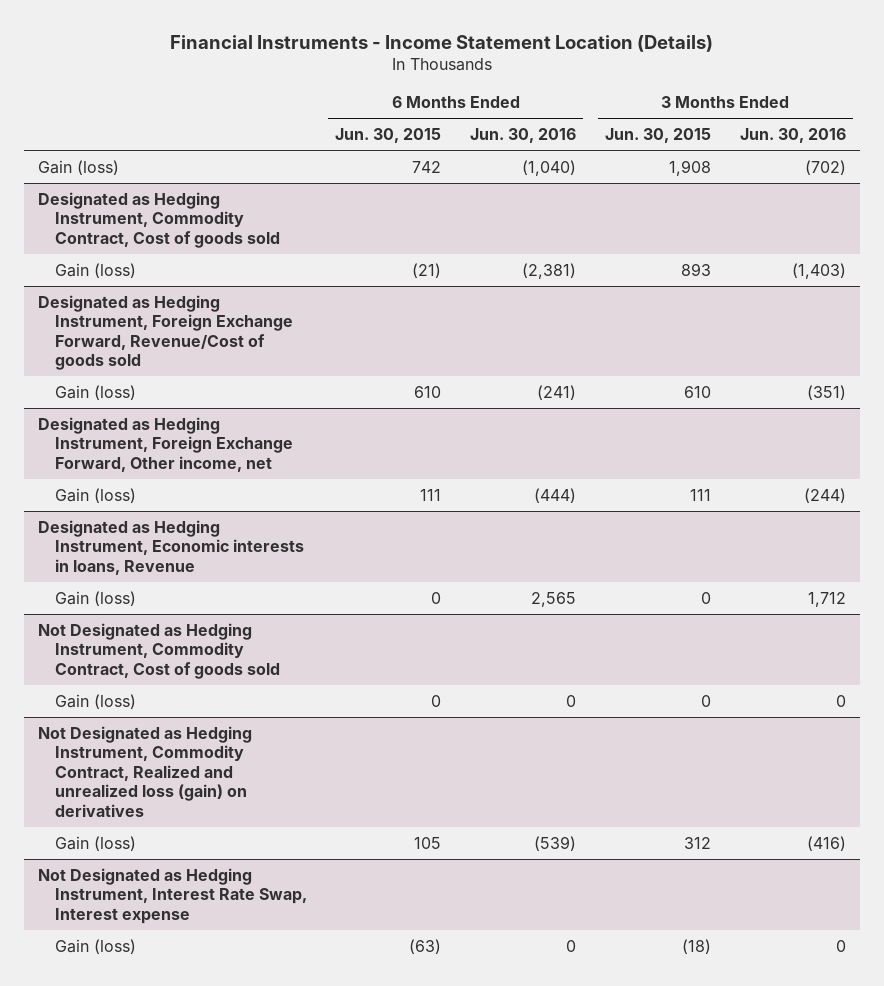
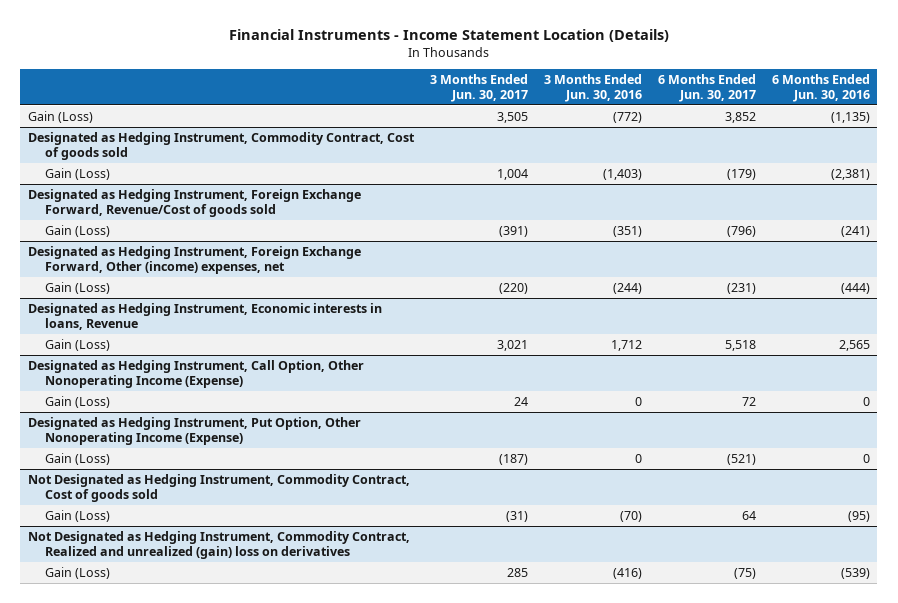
[335,128,442,144] Jun. 30, 2015 -> none
[605,128,712,144] Jun. 30, 2015 -> none
none -> [430,73,529,102] 3 Months Ended Jun. 30, 2017
none -> [657,73,756,102] 6 Months Ended Jun. 30, 2017
[38,159,120,175] Gain (loss) -> [28,110,94,123] Gain (Loss)
[522,159,577,176] (1,040) -> [830,111,870,123] (1,135)
[804,159,846,175] (702) -> [612,111,642,123] (772)
[54,262,136,278] Gain (loss) -> [44,167,110,180] Gain (Loss)
[54,384,136,400] Gain (loss) -> [44,224,110,237] Gain (Loss)
[38,416,293,472] Designated as Hedging Instrument, Foreign Exchange Forward, Other income, net -> [28,245,362,274] Designated as Hedging Instrument, Foreign Exchange Forward, Other (income) expenses, net
[54,487,136,503] Gain (loss) -> [44,281,110,294] Gain (Loss)
[54,590,136,606] Gain (loss) -> [44,338,110,351] Gain (Loss)
none -> [28,359,365,388] Designated as Hedging Instrument, Call Option, Other Nonoperating Income (Expense)
none -> [44,395,110,408] Gain (Loss)
none -> [28,416,362,445] Designated as Hedging Instrument, Put Option, Other Nonoperating Income (Expense)
none -> [44,452,110,465] Gain (Loss)
[38,867,307,924] Not Designated as Hedging Instrument, Interest Rate Swap, Interest expense -> none
[54,938,136,954] Gain (loss) -> none
[54,693,136,709] Gain (loss) -> [44,509,110,522] Gain (Loss)
[566,694,577,707] 0 -> [847,510,870,522] (95)
[835,694,846,707] 0 -> [619,510,642,522] (70)
[38,725,253,817] Not Designated as Hedging Instrument, Commodity Contract, Realized and unrealized loss (gain) on derivatives -> [28,530,411,559] Not Designated as Hedging Instrument, Commodity Contract, Realized and unrealized (gain) loss on derivatives
[54,835,136,851] Gain (loss) -> [44,566,110,579] Gain (Loss)

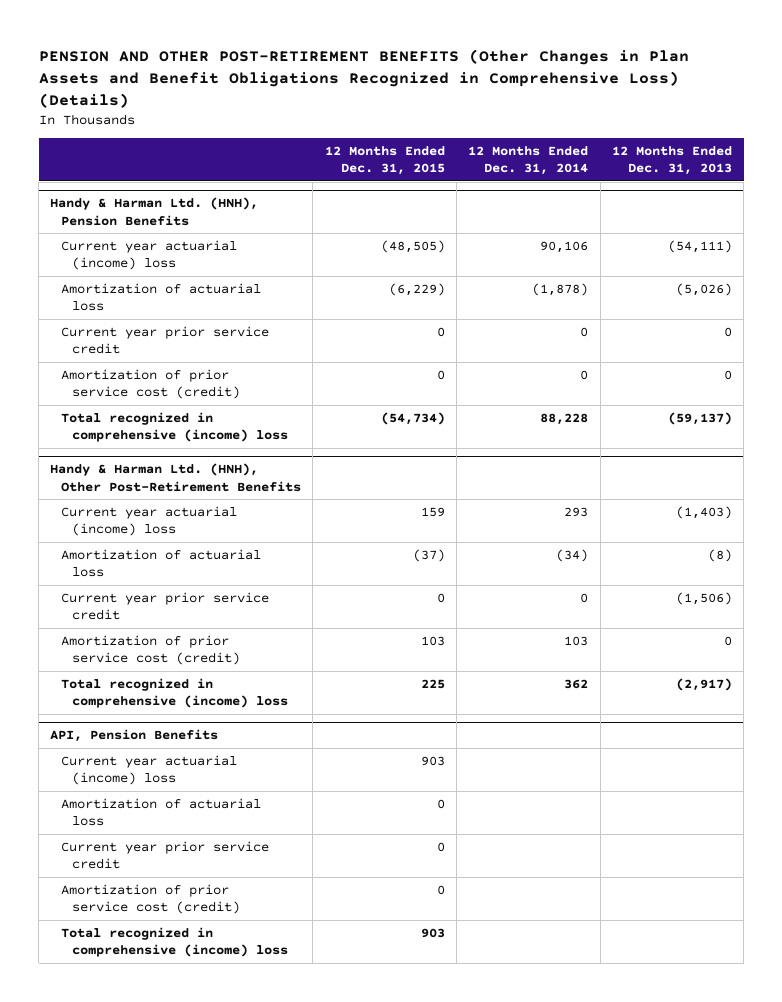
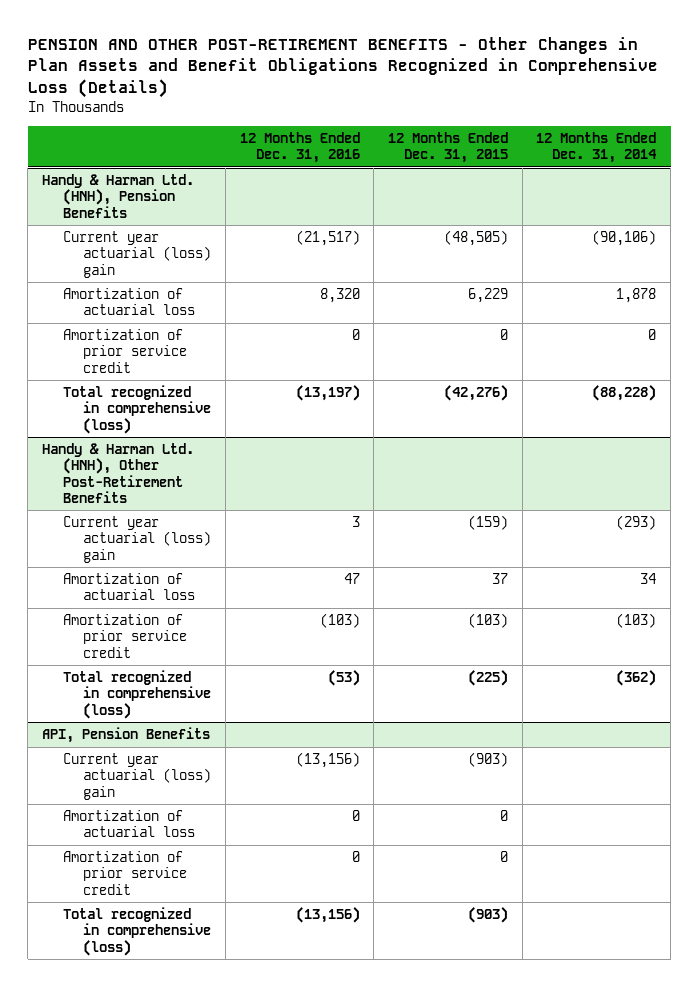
[38,48,689,108] PENSION AND OTHER POST-RETIREMENT BENEFITS (Other Changes in Plan Assets and Benefit Obligations Recognized in Comprehensive Loss) (Details) -> [27,36,658,98] PENSION AND OTHER POST-RETIREMENT BENEFITS - Other Changes in Plan Assets and Benefit Obligations Recognized in Comprehensive Loss (Details)
[611,146,732,176] 12 Months Ended Dec. 31, 2013 -> none
none -> [239,132,360,164] 12 Months Ended Dec. 31, 2016
[61,325,270,355] Current year prior service credit -> none
[61,239,238,271] Current year actuarial (income) loss -> [62,231,212,278] Current year actuarial (loss) gain
[540,240,589,253] 90,106 -> [592,230,657,247] (90,106)
[388,282,445,296] (6,229) -> [468,288,509,304] 6,229
[532,282,589,296] (1,878) -> [616,288,657,304] 1,878
[61,368,241,400] Amortization of prior service cost (credit) -> [62,329,188,373] Amortization of prior service credit
[61,411,289,443] Total recognized in comprehensive (income) loss -> [62,385,212,434] Total recognized in comprehensive (loss)
[380,411,445,425] (54,734) -> [444,385,509,402] (42,276)
[540,412,589,425] 88,228 -> [592,385,657,402] (88,228)
[61,591,270,621] Current year prior service credit -> none
[61,505,238,537] Current year actuarial (income) loss -> [62,516,212,563] Current year actuarial (loss) gain
[420,506,445,517] 159 -> [468,515,509,531] (159)
[564,506,589,517] 293 -> [616,515,657,531] (293)
[412,548,445,562] (37) -> [492,573,509,585] 37
[556,548,589,562] (34) -> [640,573,657,585] 34
[61,634,241,666] Amortization of prior service cost (credit) -> [62,614,188,658] Amortization of prior service credit
[420,635,445,646] 103 -> [468,613,509,629] (103)
[564,635,589,646] 103 -> [616,613,657,629] (103)
[61,677,289,709] Total recognized in comprehensive (income) loss -> [62,670,212,719] Total recognized in comprehensive (loss)
[420,678,445,689] 225 -> [468,670,509,687] (225)
[564,678,589,689] 362 -> [616,670,657,687] (362)
[61,754,238,786] Current year actuarial (income) loss -> [62,753,212,800] Current year actuarial (loss) gain
[420,755,445,766] 903 -> [468,752,509,768] (903)
[61,840,270,870] Current year prior service credit -> none
[61,883,241,915] Amortization of prior service cost (credit) -> [62,851,188,895] Amortization of prior service credit
[61,926,289,958] Total recognized in comprehensive (income) loss -> [62,907,212,956] Total recognized in comprehensive (loss)
[420,927,445,938] 903 -> [468,907,509,924] (903)

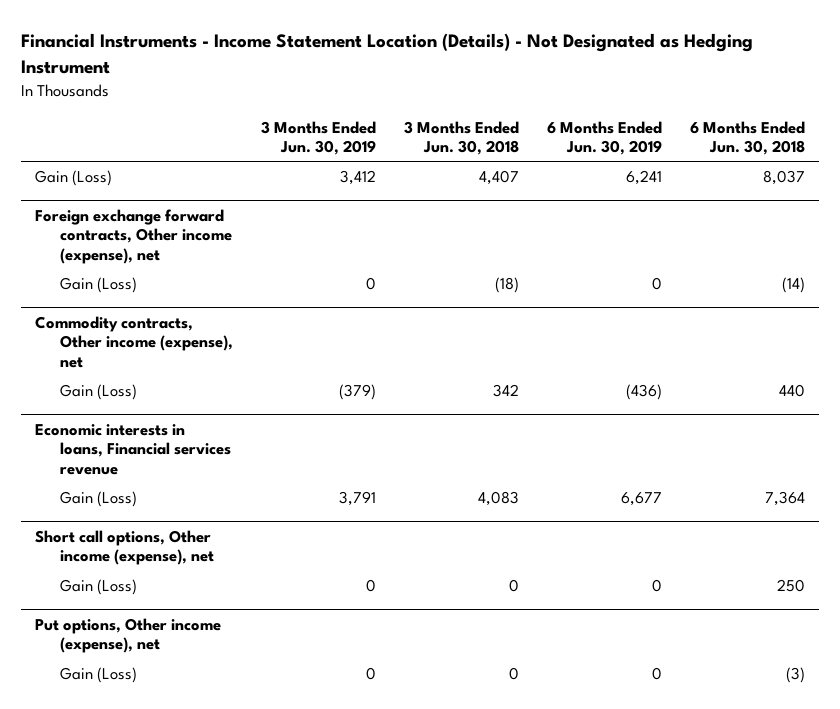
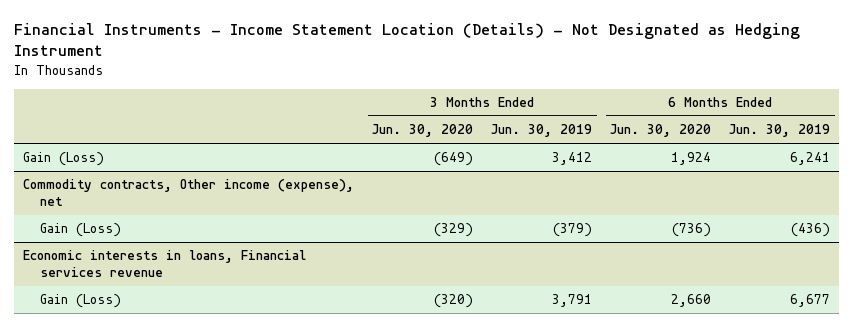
[404,120,520,156] 3 Months Ended Jun. 30, 2018 -> none
[690,120,806,156] 6 Months Ended Jun. 30, 2018 -> none
none -> [372,124,474,138] Jun. 30, 2020
none -> [610,124,712,138] Jun. 30, 2020
[35,208,233,264] Foreign exchange forward contracts, Other income (expense), net -> none
[60,277,138,294] Gain (Loss) -> none
[35,529,215,566] Short call options, Other income (expense), net -> none
[60,579,138,596] Gain (Loss) -> none
[35,617,222,654] Put options, Other income (expense), net -> none
[60,667,138,684] Gain (Loss) -> none

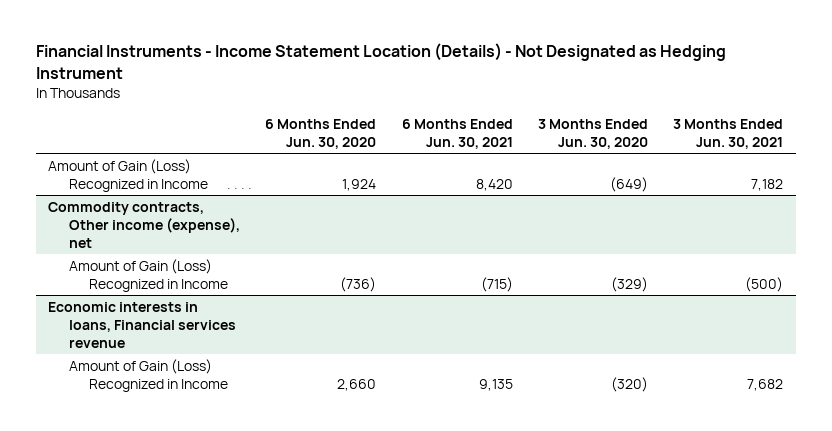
[491,124,593,138] Jun. 30, 2019 -> none
[729,124,831,138] Jun. 30, 2019 -> none
none -> [401,118,513,149] 6 Months Ended Jun. 30, 2021
none -> [673,118,784,149] 3 Months Ended Jun. 30, 2021
[22,152,104,167] Gain (Loss) -> [48,158,208,192] Amount of Gain (Loss) Recognized in Income
[39,223,121,238] Gain (Loss) -> [68,258,229,292] Amount of Gain (Loss) Recognized in Income
[39,294,121,309] Gain (Loss) -> [68,358,229,392] Amount of Gain (Loss) Recognized in Income

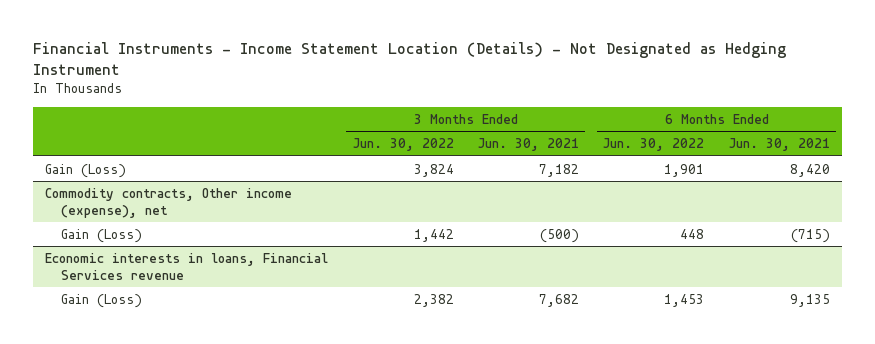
[265,118,377,149] 6 Months Ended Jun. 30, 2020 -> none
[537,118,648,149] 3 Months Ended Jun. 30, 2020 -> none
none -> [352,138,454,152] Jun. 30, 2022
none -> [603,138,705,152] Jun. 30, 2022
[48,158,208,192] Amount of Gain (Loss) Recognized in Income -> [45,163,127,178] Gain (Loss)
[68,258,229,292] Amount of Gain (Loss) Recognized in Income -> [60,228,142,243] Gain (Loss)
[48,301,236,348] Economic interests in loans, Financial services revenue -> [45,252,329,280] Economic interests in loans, Financial Services revenue
[68,358,229,392] Amount of Gain (Loss) Recognized in Income -> [60,293,142,308] Gain (Loss)

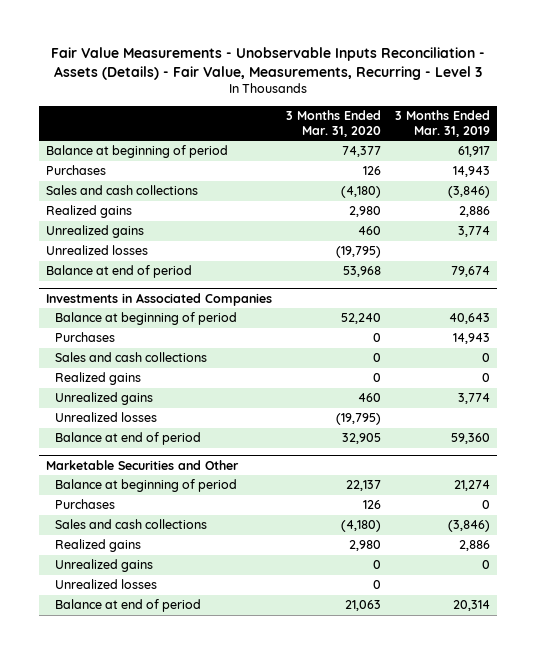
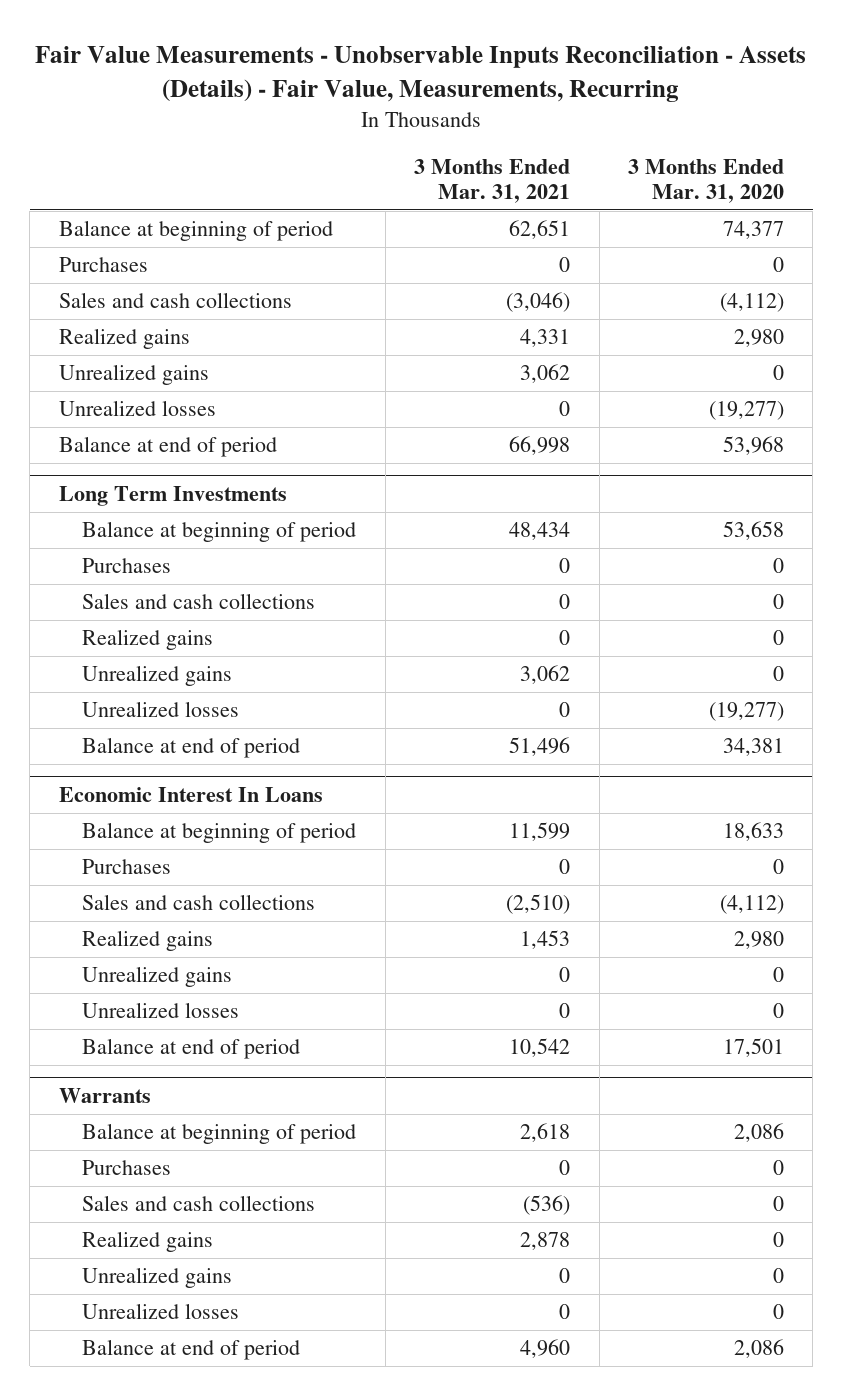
[50,46,485,80] Fair Value Measurements - Unobservable Inputs Reconciliation - Assets (Details) - Fair Value, Measurements, Recurring - Level 3 -> [35,46,807,103] Fair Value Measurements - Unobservable Inputs Reconciliation - Assets (Details) - Fair Value, Measurements, Recurring
[394,109,490,137] 3 Months Ended Mar. 31, 2019 -> none
none -> [414,158,571,204] 3 Months Ended Mar. 31, 2021
[362,166,381,176] 126 -> [773,257,785,273] 0
[340,186,381,199] (4,180) -> [720,293,785,313] (4,112)
[357,226,381,236] 460 -> [773,365,785,381] 0
[335,246,381,259] (19,795) -> [709,401,785,421] (19,277)
[45,292,272,306] Investments in Associated Companies -> [58,485,287,506] Long Term Investments
[340,313,381,325] 52,240 -> [723,521,785,541] 53,658
[357,393,381,403] 460 -> [773,666,785,682] 0
[335,413,381,426] (19,795) -> [709,702,785,722] (19,277)
[341,433,381,445] 32,905 -> [723,738,785,757] 34,381
[45,459,239,470] Marketable Securities and Other -> [58,786,323,802] Economic Interest In Loans
[345,480,381,492] 22,137 -> [723,822,785,842] 18,633
[362,500,381,510] 126 -> [773,859,785,875] 0
[340,520,381,533] (4,180) -> [720,895,785,915] (4,112)
[344,600,381,612] 21,063 -> [723,1038,785,1058] 17,501
none -> [58,1087,151,1103] Warrants
none -> [82,1123,357,1145] Balance at beginning of period
none -> [82,1160,172,1176] Purchases
none -> [82,1195,316,1212] Sales and cash collections
none -> [82,1231,214,1253] Realized gains
none -> [82,1267,233,1289] Unrealized gains
none -> [82,1303,240,1320] Unrealized losses
none -> [82,1339,301,1361] Balance at end of period

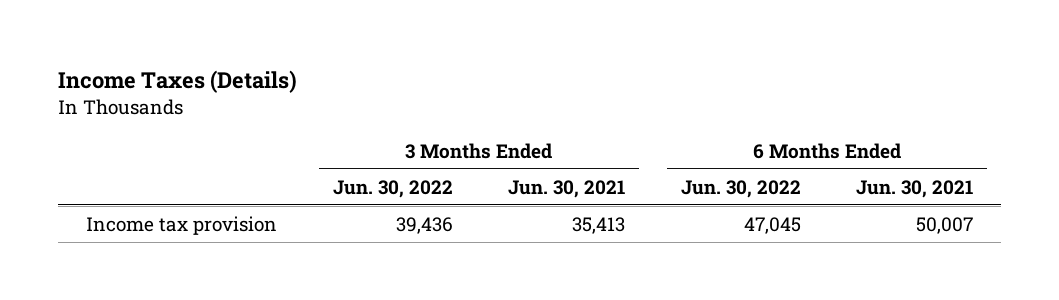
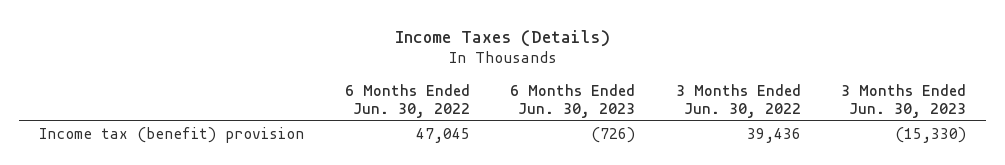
[508,179,626,198] Jun. 30, 2021 -> none
[856,179,974,198] Jun. 30, 2021 -> none
none -> [510,84,636,118] 6 Months Ended Jun. 30, 2023
none -> [841,84,967,118] 3 Months Ended Jun. 30, 2023
[86,215,278,235] Income tax provision -> [39,127,305,144] Income tax (benefit) provision

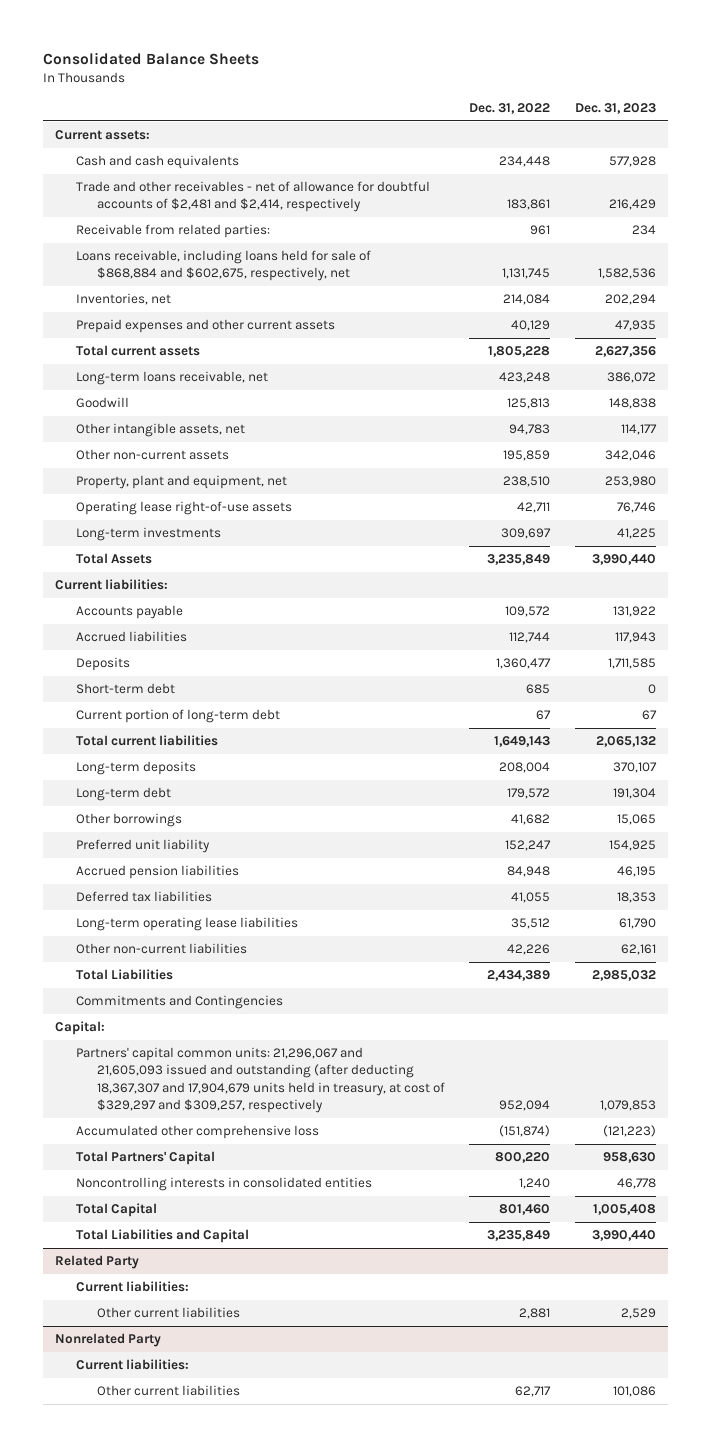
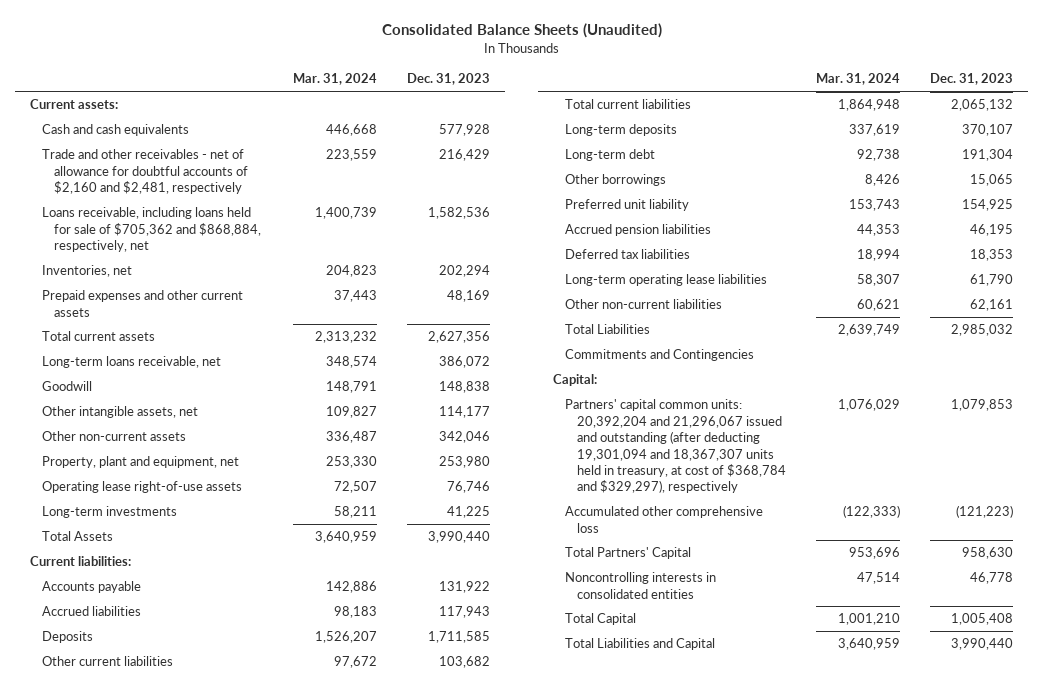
[42,51,259,65] Consolidated Balance Sheets -> [381,23,662,39] Consolidated Balance Sheets (Unaudited)
[469,103,551,115] Dec. 31, 2022 -> none
none -> [293,73,378,86] Mar. 31, 2024
[75,224,270,239] Receivable from related parties: -> none
[75,181,430,213] Trade and other receivables - net of allowance for doubtful accounts of $2,481 and $2,414, respectively -> [42,149,249,195] Trade and other receivables - net of allowance for doubtful accounts of $2,160 and $2,481, respectively
[75,250,371,282] Loans receivable, including loans held for sale of $868,884 and $602,675, respectively, net -> [42,207,262,253] Loans receivable, including loans held for sale of $705,362 and $868,884, respectively, net
[614,320,656,332] 47,935 -> [447,290,491,303] 48,169
[75,683,175,695] Short-term debt -> none
[75,709,280,724] Current portion of long-term debt -> none
none -> [42,656,174,667] Other current liabilities
[75,1047,445,1114] Partners' capital common units: 21,296,067 and 21,605,093 issued and outstanding (after deducting 18,367,307 and 17,904,679 units held in treasury, at cost of $329,297 and $309,257, respectively -> [565,399,787,494] Partners' capital common units: 20,392,204 and 21,296,067 issued and outstanding (after deducting 19,301,094 and 18,367,307 units held in treasury, at cost of $368,784 and $329,297), respectively
[55,1255,140,1270] Related Party -> none
[75,1281,189,1293] Current liabilities: -> none
[96,1307,240,1319] Other current liabilities -> none
[55,1333,162,1348] Nonrelated Party -> none
[75,1359,189,1371] Current liabilities: -> none
[96,1385,240,1397] Other current liabilities -> none

